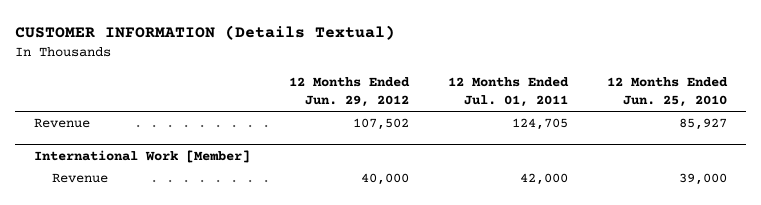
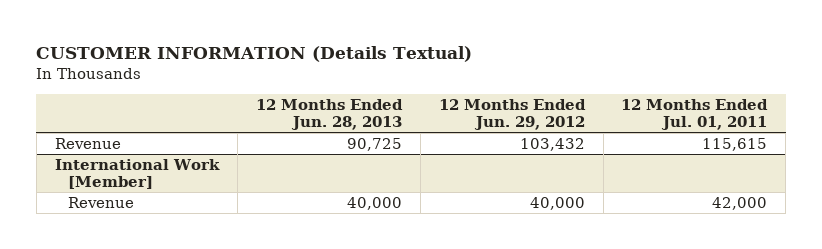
[606,76,728,107] 12 Months Ended Jun. 25, 2010 -> none
none -> [255,98,403,130] 12 Months Ended Jun. 28, 2013
[353,118,410,131] 107,502 -> [519,137,585,151] 103,432
[512,118,569,131] 124,705 -> [702,137,768,151] 115,615

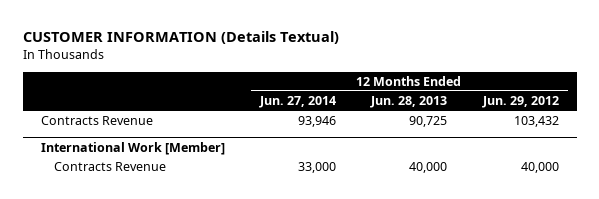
[621,98,769,130] 12 Months Ended Jul. 01, 2011 -> none
none -> [258,96,336,109] Jun. 27, 2014
[54,137,121,149] Revenue -> [40,116,153,126] Contracts Revenue
[68,196,135,208] Revenue -> [54,162,167,172] Contracts Revenue

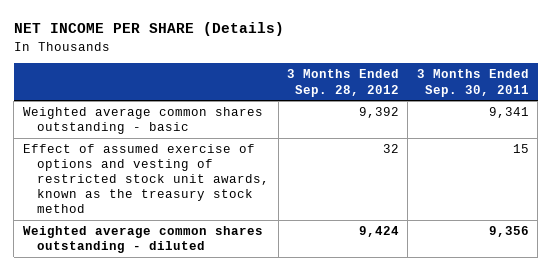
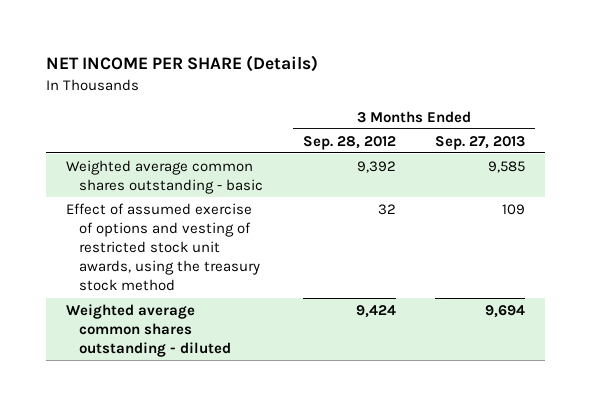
[416,69,529,97] 3 Months Ended Sep. 30, 2011 -> none
none -> [435,135,526,150] Sep. 27, 2013
[22,144,270,214] Effect of assumed exercise of options and vesting of restricted stock unit awards, known as the treasury stock method -> [65,202,261,292] Effect of assumed exercise of options and vesting of restricted stock unit awards, using the treasury stock method

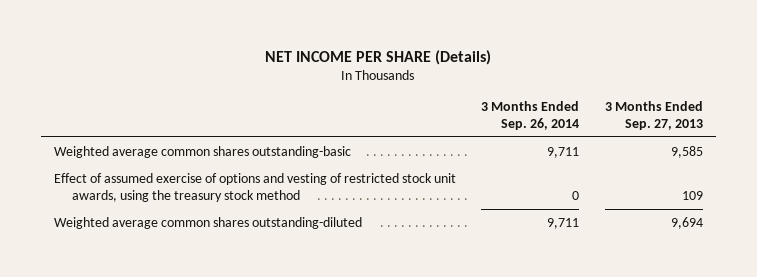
[302,135,396,150] Sep. 28, 2012 -> none
none -> [481,101,580,130] 3 Months Ended Sep. 26, 2014
[65,159,264,194] Weighted average common shares outstanding - basic -> [53,145,351,158] Weighted average common shares outstanding-basic
[65,303,232,358] Weighted average common shares outstanding - diluted -> [53,216,362,229] Weighted average common shares outstanding-diluted

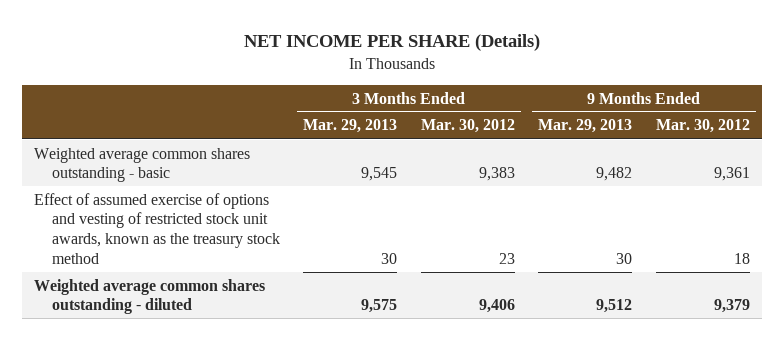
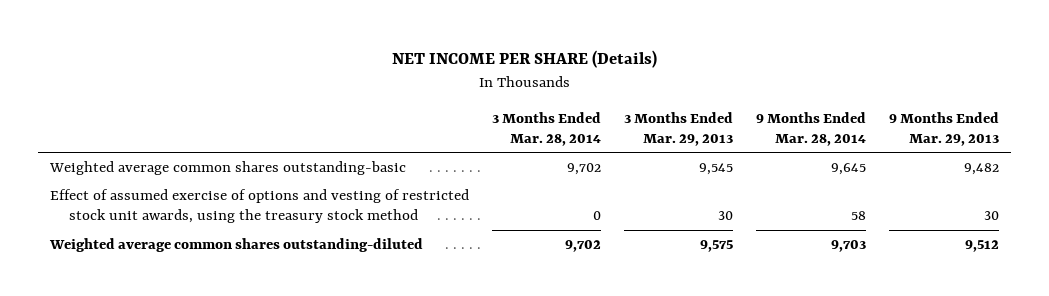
[420,119,515,134] Mar. 30, 2012 -> none
[655,119,750,134] Mar. 30, 2012 -> none
none -> [492,111,602,146] 3 Months Ended Mar. 28, 2014
none -> [756,111,867,146] 9 Months Ended Mar. 28, 2014
[34,147,251,183] Weighted average common shares outstanding - basic -> [48,160,406,175] Weighted average common shares outstanding-basic
[34,192,280,264] Effect of assumed exercise of options and vesting of restricted stock unit awards, known as the treasury stock method -> [49,188,469,224] Effect of assumed exercise of options and vesting of restricted stock unit awards, using the treasury stock method
[34,278,266,315] Weighted average common shares outstanding - diluted -> [48,237,423,252] Weighted average common shares outstanding-diluted

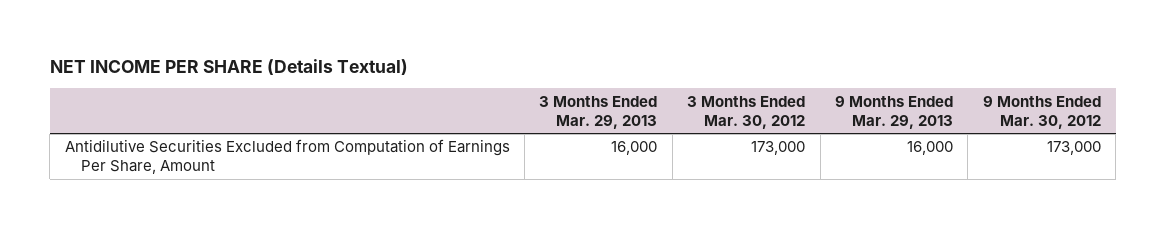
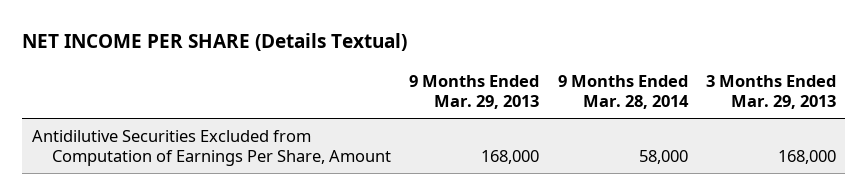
[687,95,806,129] 3 Months Ended Mar. 30, 2012 -> none
[982,95,1101,129] 9 Months Ended Mar. 30, 2012 -> none
none -> [557,75,689,110] 9 Months Ended Mar. 28, 2014
[611,141,658,156] 16,000 -> [778,149,837,164] 168,000
[907,141,954,156] 16,000 -> [481,149,540,164] 168,000

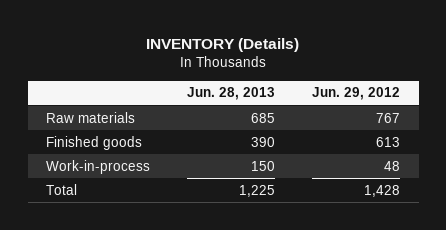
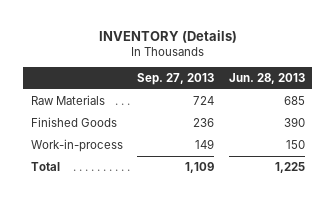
[312,87,401,101] Jun. 29, 2012 -> none
none -> [137,73,215,86] Sep. 27, 2013
[46,111,136,123] Raw materials -> [30,94,105,105] Raw Materials
[46,135,143,150] Finished goods -> [30,116,117,127] Finished Goods

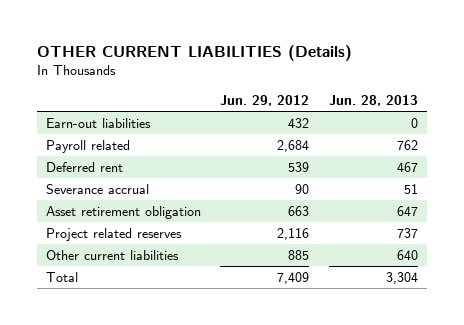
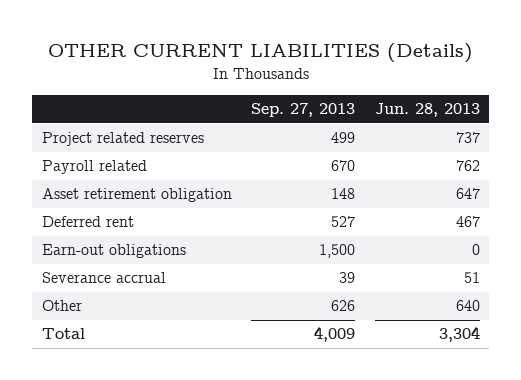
[220,94,310,106] Jun. 29, 2012 -> none
none -> [251,103,356,118] Sep. 27, 2013
[46,117,152,128] Earn-out liabilities -> none
[46,227,183,241] Project related reserves -> [41,132,204,147] Project related reserves
[46,205,202,219] Asset retirement obligation -> [41,188,232,203] Asset retirement obligation
none -> [41,244,186,259] Earn-out obligations
[46,249,180,260] Other current liabilities -> [41,300,82,312] Other

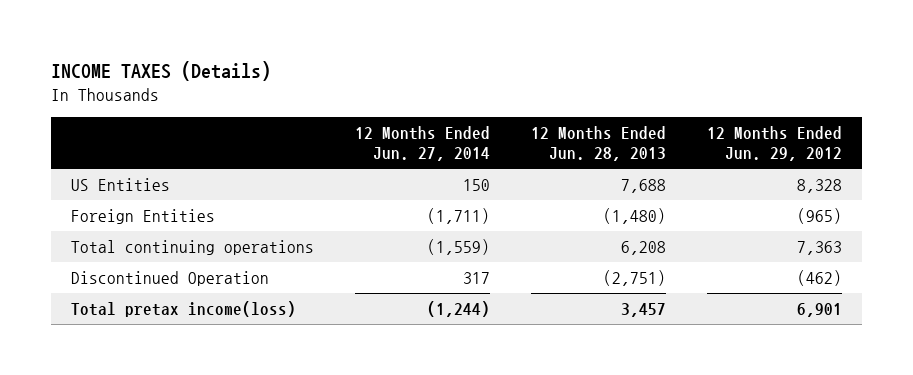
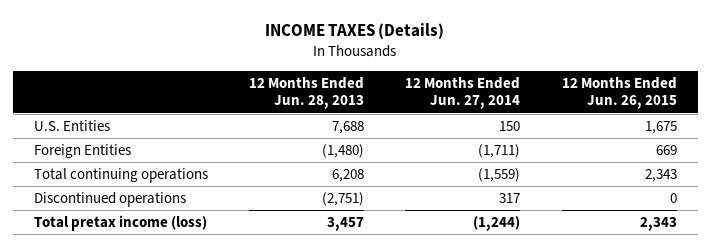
[706,126,842,162] 12 Months Ended Jun. 29, 2012 -> none
none -> [561,76,677,110] 12 Months Ended Jun. 26, 2015
[71,178,171,192] US Entities -> [33,120,110,132] U.S. Entities
[71,271,270,287] Discontinued Operation -> [33,192,186,208] Discontinued operations
[71,301,297,318] Total pretax income(loss) -> [33,215,207,232] Total pretax income (loss)

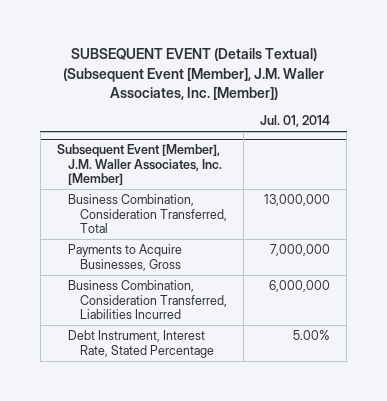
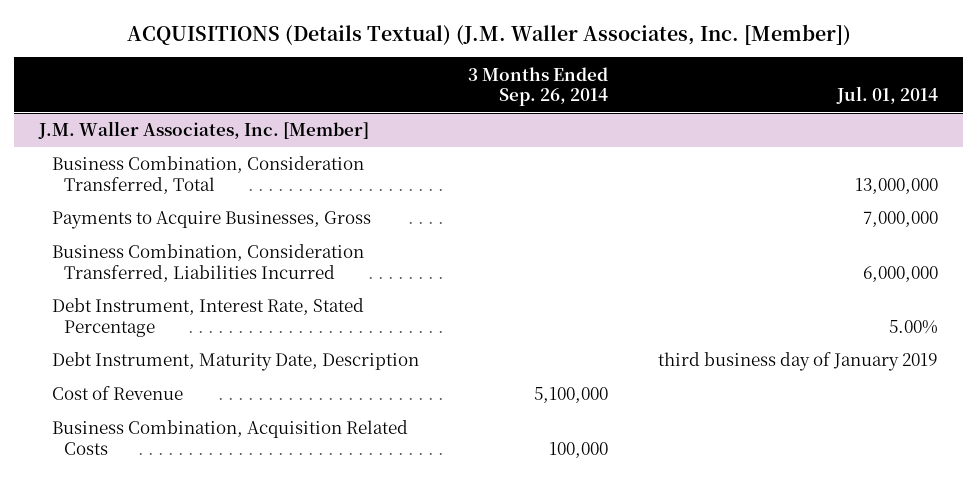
[62,48,324,100] SUBSEQUENT EVENT (Details Textual) (Subsequent Event [Member], J.M. Waller Associates, Inc. [Member]) -> [126,23,851,45] ACQUISITIONS (Details Textual) (J.M. Waller Associates, Inc. [Member])
none -> [468,66,609,107] 3 Months Ended Sep. 26, 2014
[57,144,223,186] Subsequent Event [Member], J.M. Waller Associates, Inc. [Member] -> [38,121,370,140] J.M. Waller Associates, Inc. [Member]
none -> [51,352,419,372] Debt Instrument, Maturity Date, Description
none -> [51,386,183,401] Cost of Revenue
none -> [51,420,408,455] Business Combination, Acquisition Related Costs

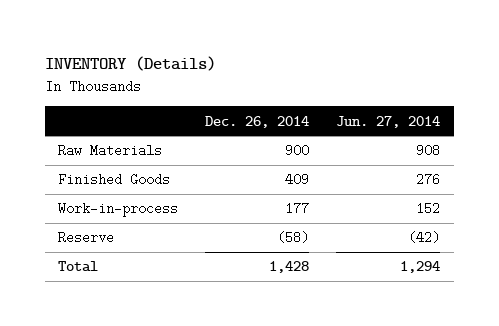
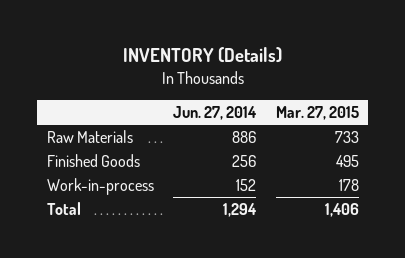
[205,115,310,128] Dec. 26, 2014 -> none
none -> [275,106,359,121] Mar. 27, 2015
[416,144,441,158] 908 -> [232,130,257,143] 886
[416,173,441,187] 276 -> [232,154,257,167] 256
[58,231,115,245] Reserve -> none

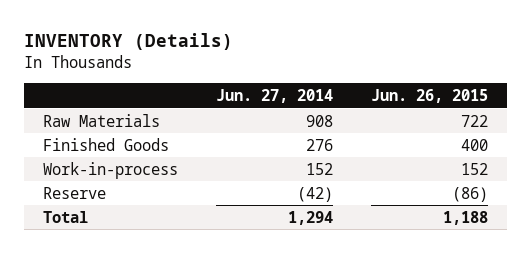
[275,106,359,121] Mar. 27, 2015 -> none
none -> [370,88,488,103] Jun. 26, 2015
[232,130,257,143] 886 -> [305,114,333,127] 908
[232,154,257,167] 256 -> [305,138,333,151] 276
none -> [42,186,106,199] Reserve

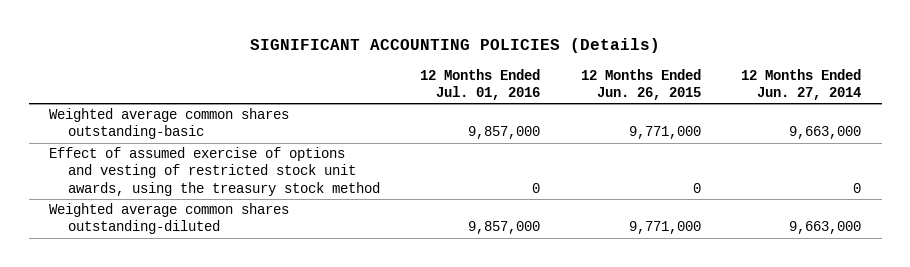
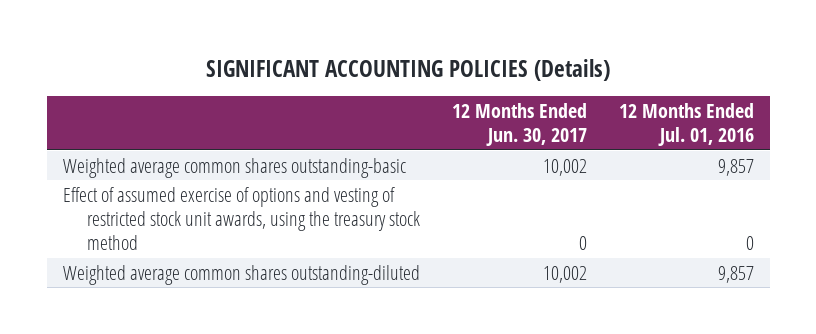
[580,68,701,101] 12 Months Ended Jun. 26, 2015 -> none
[741,68,862,101] 12 Months Ended Jun. 27, 2014 -> none
none -> [451,102,587,147] 12 Months Ended Jun. 30, 2017
[468,126,541,140] 9,857,000 -> [717,158,754,176] 9,857
[468,221,541,235] 9,857,000 -> [717,265,754,283] 9,857

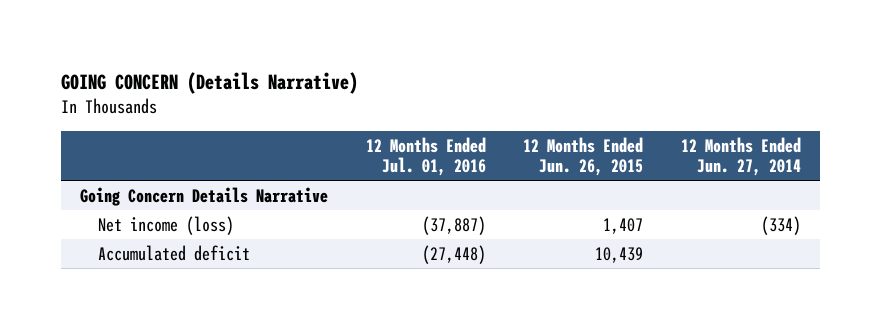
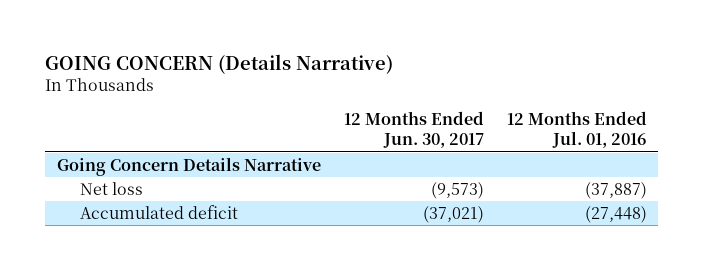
[523,136,644,177] 12 Months Ended Jun. 26, 2015 -> none
[681,136,802,177] 12 Months Ended Jun. 27, 2014 -> none
none -> [343,111,484,149] 12 Months Ended Jun. 30, 2017
[97,215,234,235] Net income (loss) -> [80,181,144,195] Net loss

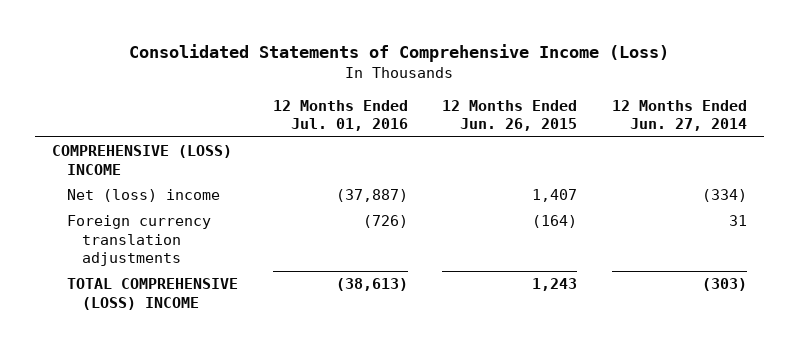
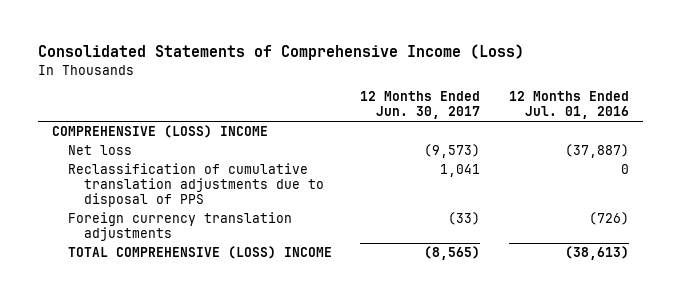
[442,99,578,132] 12 Months Ended Jun. 26, 2015 -> none
[611,99,747,132] 12 Months Ended Jun. 27, 2014 -> none
none -> [360,91,481,120] 12 Months Ended Jun. 30, 2017
[67,189,221,203] Net (loss) income -> [67,145,132,156] Net loss
none -> [67,163,324,207] Reclassification of cumulative translation adjustments due to disposal of PPS

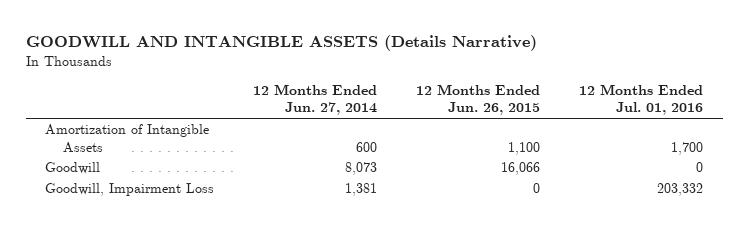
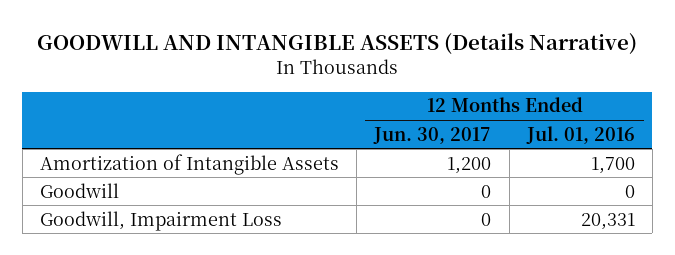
[253,84,378,116] 12 Months Ended Jun. 27, 2014 -> none
[416,84,541,116] 12 Months Ended Jun. 26, 2015 -> none
none -> [373,126,492,144] Jun. 30, 2017
[657,183,704,197] 203,332 -> [580,212,635,230] 20,331

